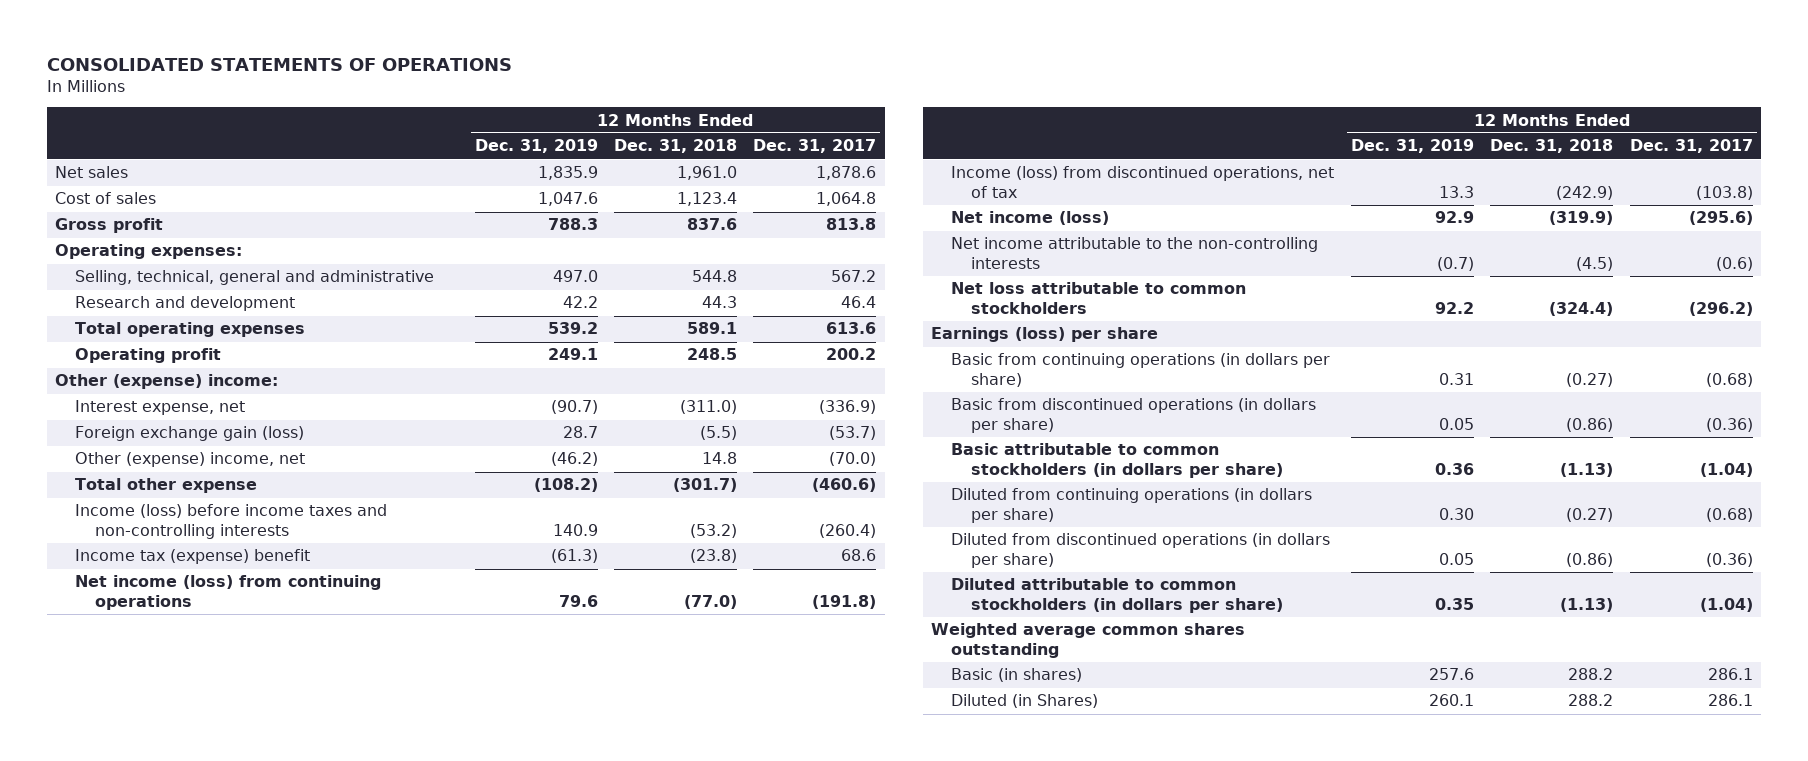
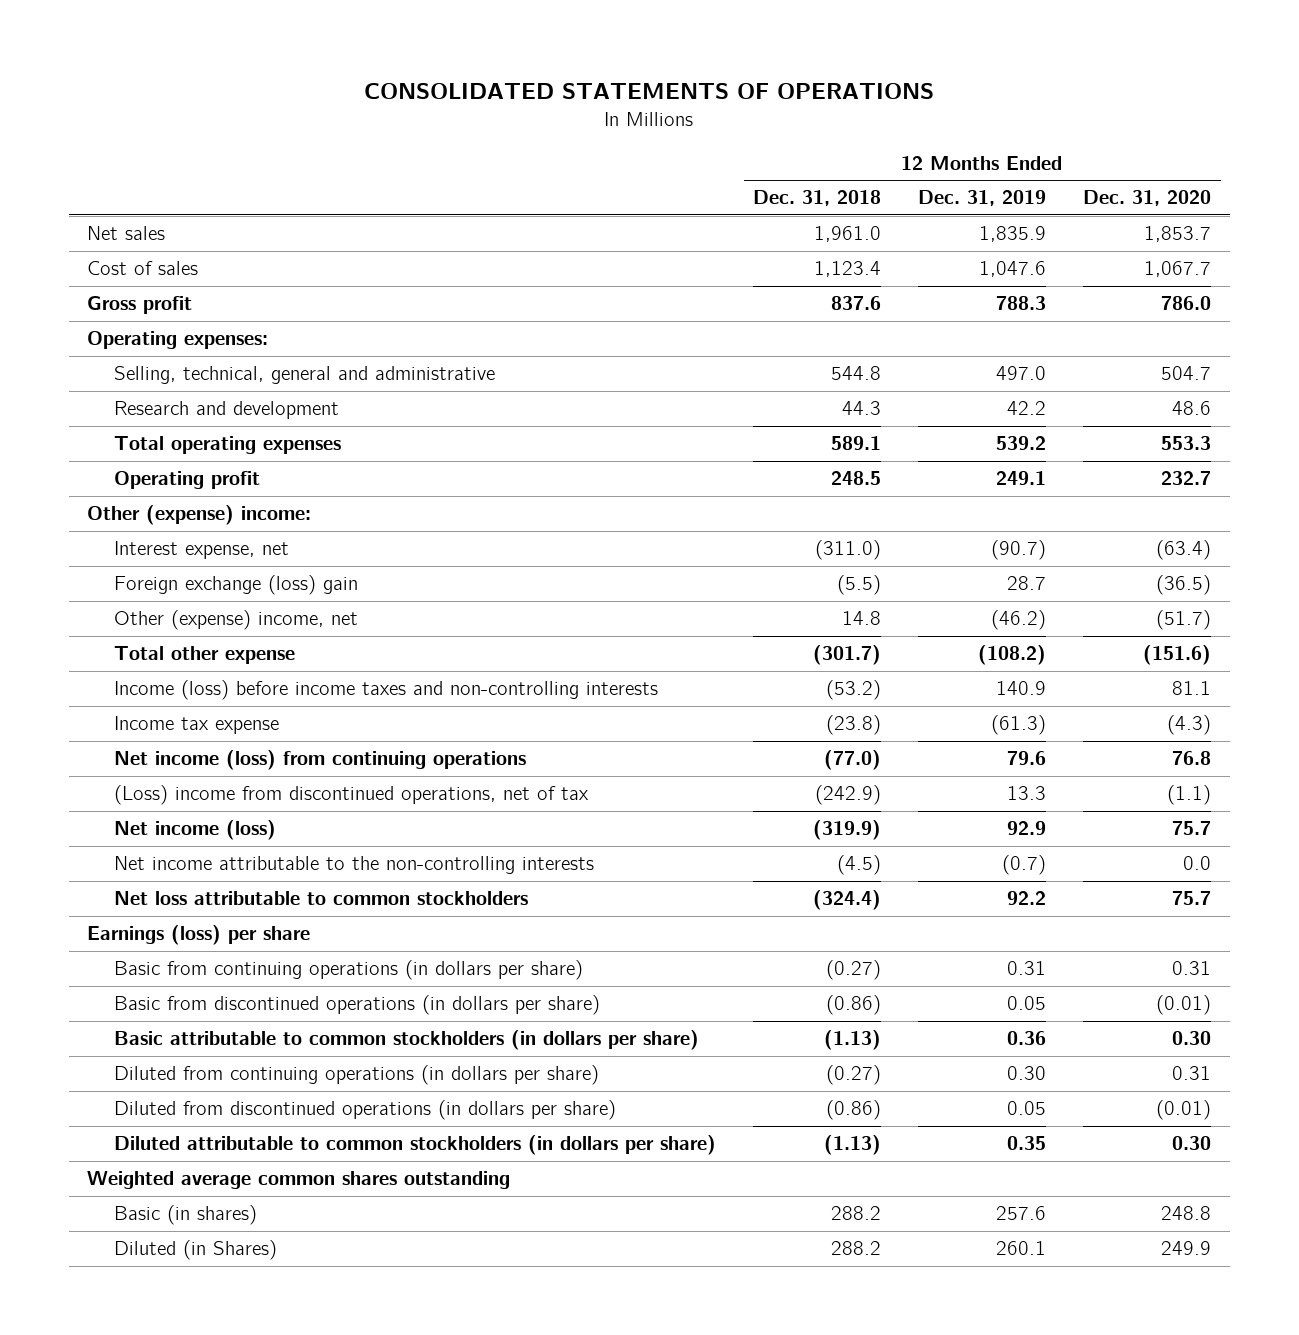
[753,139,877,154] Dec. 31, 2017 -> none
none -> [1083,190,1212,207] Dec. 31, 2020
[75,426,305,442] Foreign exchange gain (loss) -> [113,575,358,596] Foreign exchange (loss) gain
[75,549,311,565] Income tax (expense) benefit -> [113,716,279,735] Income tax expense
[951,166,1335,198] Income (loss) from discontinued operations, net of tax -> [113,785,589,806] (Loss) income from discontinued operations, net of tax

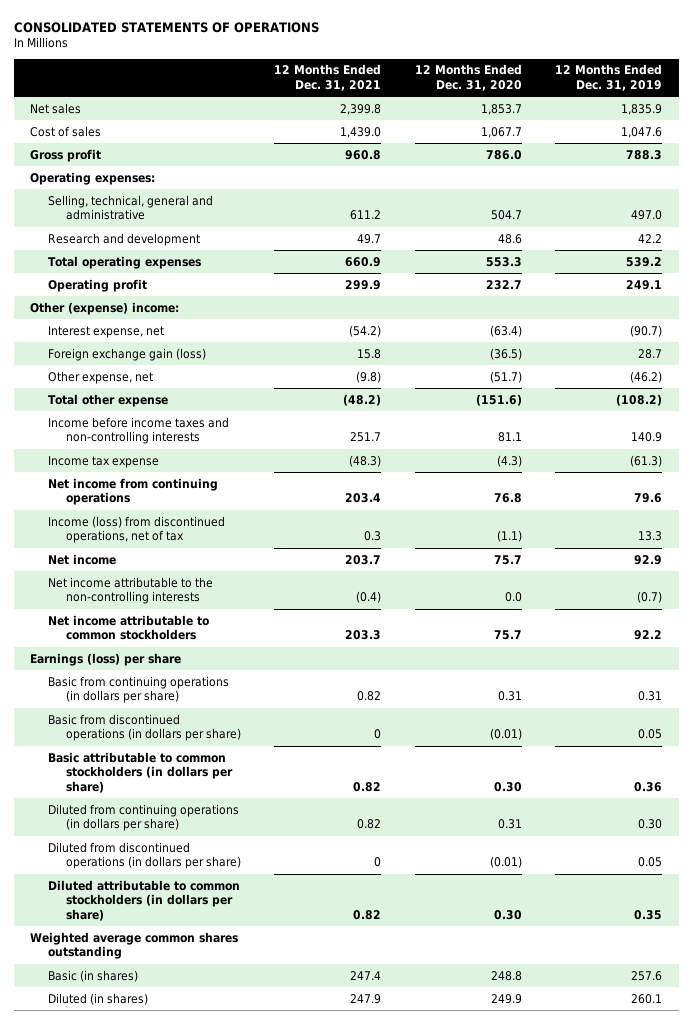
[752,190,881,207] Dec. 31, 2018 -> none
none -> [274,64,382,91] 12 Months Ended Dec. 31, 2021
[113,575,358,596] Foreign exchange (loss) gain -> [47,347,206,361] Foreign exchange gain (loss)
[113,610,358,631] Other (expense) income, net -> [47,370,153,384] Other expense, net
[113,680,658,701] Income (loss) before income taxes and non-controlling interests -> [47,416,229,445] Income before income taxes and non-controlling interests
[113,750,526,771] Net income (loss) from continuing operations -> [47,477,218,506] Net income from continuing operations
[113,785,589,806] (Loss) income from discontinued operations, net of tax -> [47,515,225,544] Income (loss) from discontinued operations, net of tax
[113,820,276,841] Net income (loss) -> [47,553,116,565] Net income
[113,891,528,906] Net loss attributable to common stockholders -> [47,614,209,641] Net income attributable to common stockholders
[113,1240,277,1261] Diluted (in Shares) -> [47,992,148,1005] Diluted (in shares)

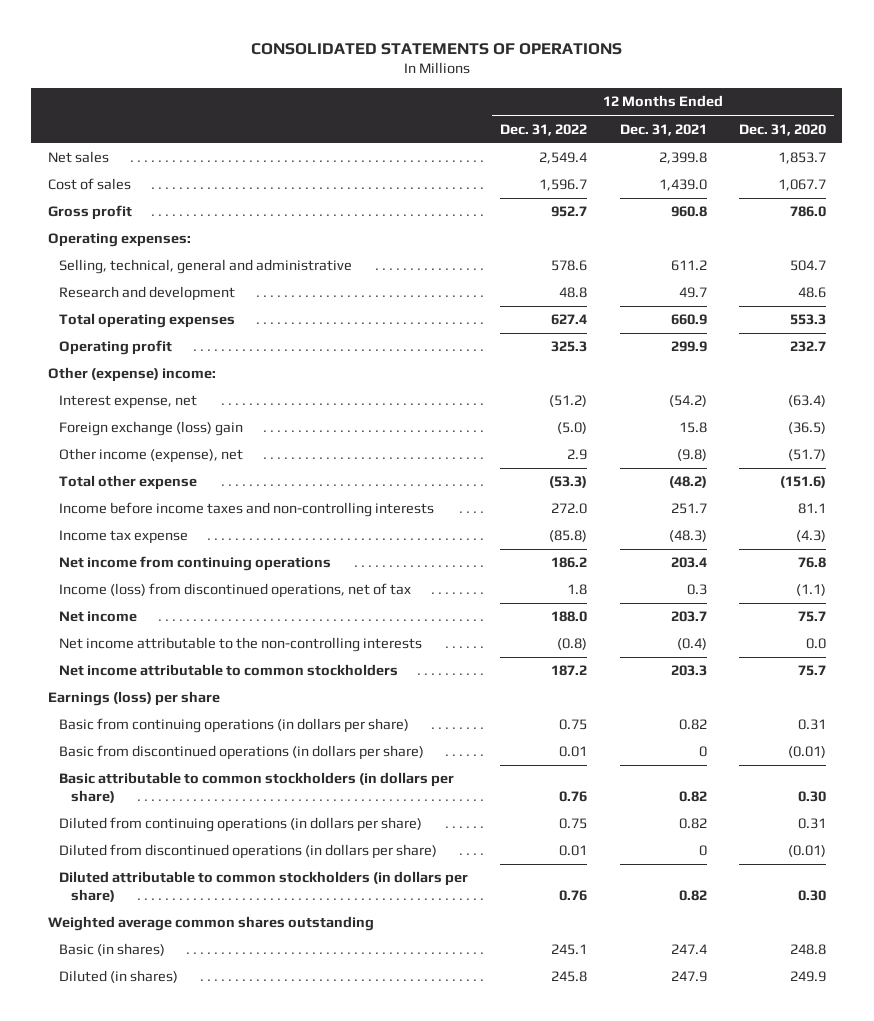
[555,64,663,91] 12 Months Ended Dec. 31, 2019 -> none
none -> [500,123,588,136] Dec. 31, 2022
[47,347,206,361] Foreign exchange gain (loss) -> [59,421,244,437] Foreign exchange (loss) gain
[47,370,153,384] Other expense, net -> [59,448,244,464] Other income (expense), net

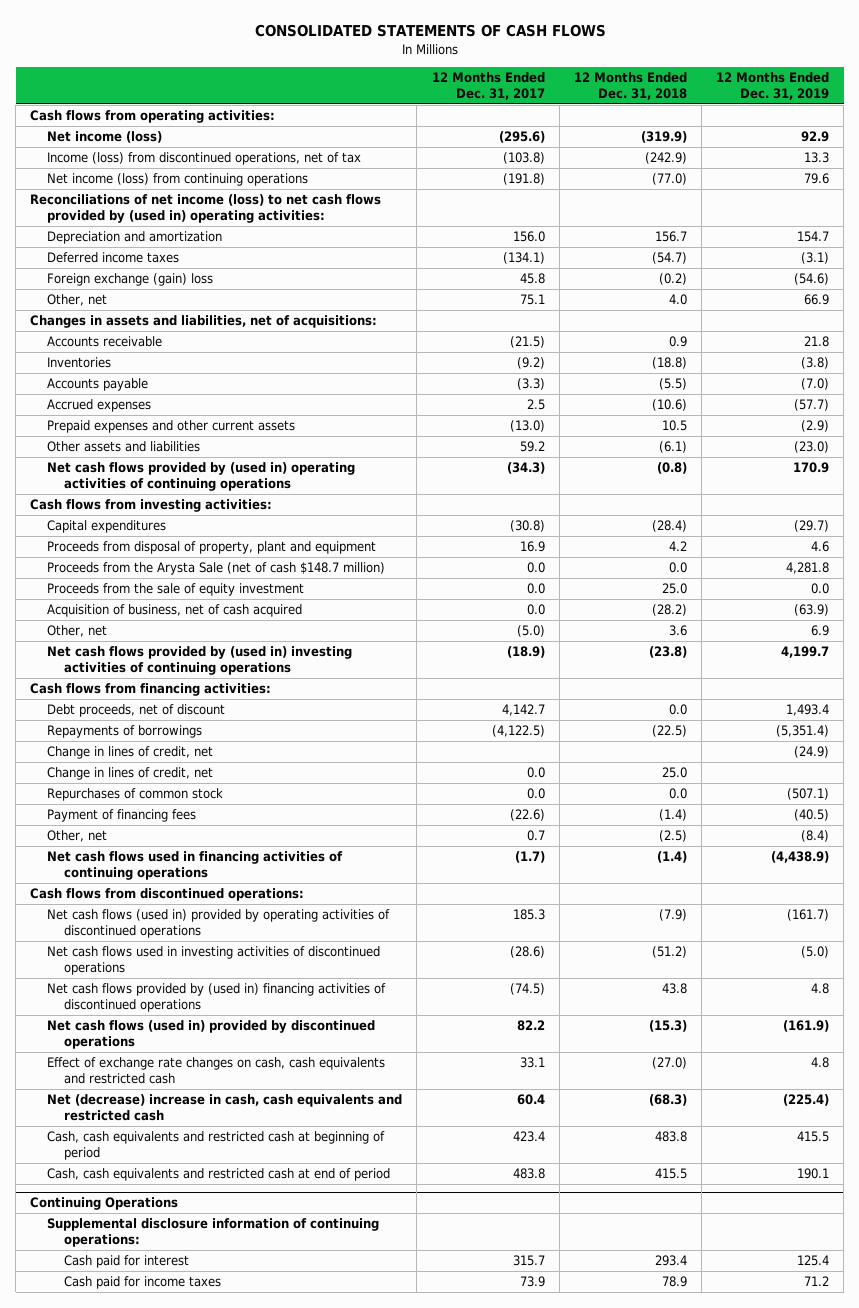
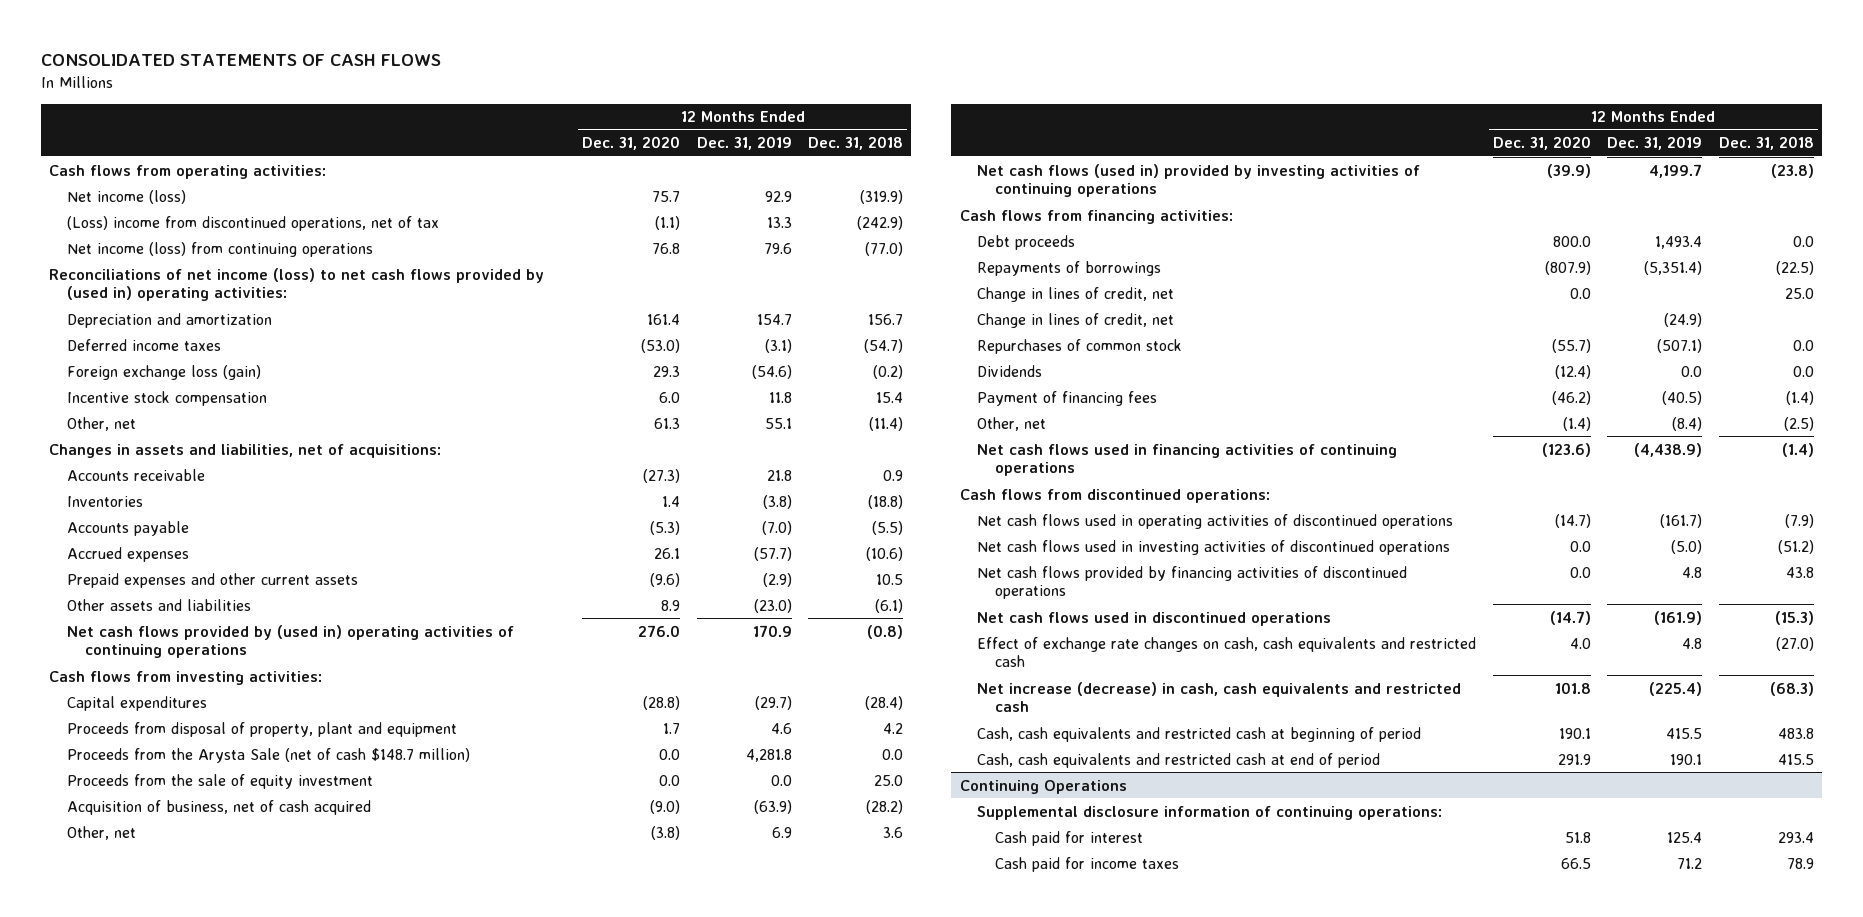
[431,71,545,101] 12 Months Ended Dec. 31, 2017 -> none
none -> [582,136,681,151] Dec. 31, 2020
[47,152,362,166] Income (loss) from discontinued operations, net of tax -> [66,215,439,231] (Loss) income from discontinued operations, net of tax
[47,273,214,287] Foreign exchange (gain) loss -> [66,364,261,380] Foreign exchange loss (gain)
none -> [66,390,267,406] Incentive stock compensation
[668,294,687,306] 4.0 -> [869,416,904,431] (11.4)
[804,294,830,306] 66.9 -> [764,417,792,429] 55.1
[47,646,353,676] Net cash flows provided by (used in) investing activities of continuing operations -> [977,163,1421,198] Net cash flows (used in) provided by investing activities of continuing operations
[47,704,226,718] Debt proceeds, net of discount -> [977,234,1076,250] Debt proceeds
[47,746,214,760] Change in lines of credit, net -> [977,312,1175,328] Change in lines of credit, net
none -> [977,364,1043,377] Dividends
[47,909,391,939] Net cash flows (used in) provided by operating activities of discontinued operations -> [977,513,1454,529] Net cash flows used in operating activities of discontinued operations
[47,983,387,1013] Net cash flows provided by (used in) financing activities of discontinued operations -> [977,565,1408,600] Net cash flows provided by financing activities of discontinued operations
[47,1020,376,1050] Net cash flows (used in) provided by discontinued operations -> [977,611,1332,626] Net cash flows used in discontinued operations
[47,1094,403,1122] Net (decrease) increase in cash, cash equivalents and restricted cash -> [977,681,1462,713] Net increase (decrease) in cash, cash equivalents and restricted cash

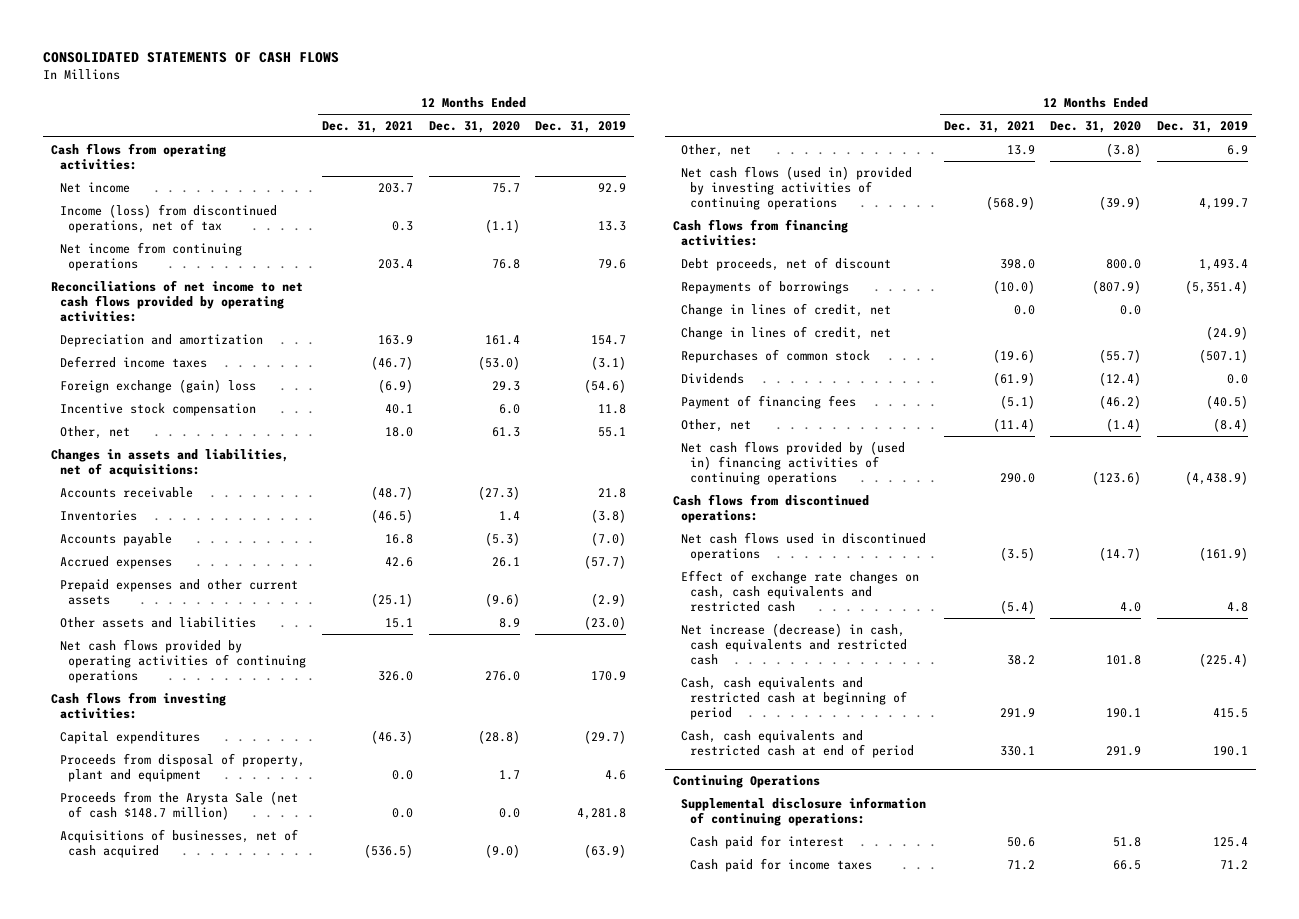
[808,136,904,151] Dec. 31, 2018 -> none
none -> [321,120,413,133] Dec. 31, 2021
[66,189,186,204] Net income (loss) -> [59,181,130,193] Net income
[66,215,439,231] (Loss) income from discontinued operations, net of tax -> [59,203,277,234] Income (loss) from discontinued operations, net of tax
[66,241,373,257] Net income (loss) from continuing operations -> [59,241,242,272] Net income from continuing operations
[49,267,545,302] Reconciliations of net income (loss) to net cash flows provided by (used in) operating activities: -> [50,279,303,323] Reconciliations of net income to net cash flows provided by operating activities:
[66,364,261,380] Foreign exchange loss (gain) -> [59,378,256,393] Foreign exchange (gain) loss
[66,624,514,659] Net cash flows provided by (used in) operating activities of continuing operations -> [59,638,307,684] Net cash flows provided by operating activities of continuing operations
[66,773,373,789] Proceeds from the sale of equity investment -> none
[66,799,371,815] Acquisition of business, net of cash acquired -> [59,828,298,859] Acquisitions of businesses, net of cash acquired
[977,234,1076,250] Debt proceeds -> [681,256,892,271] Debt proceeds, net of discount
[977,443,1398,477] Net cash flows used in financing activities of continuing operations -> [681,440,906,486] Net cash flows provided by (used in) financing activities of continuing operations
[977,513,1454,529] Net cash flows used in operating activities of discontinued operations -> none
[977,539,1451,555] Net cash flows used in investing activities of discontinued operations -> none
[977,565,1408,600] Net cash flows provided by financing activities of discontinued operations -> none

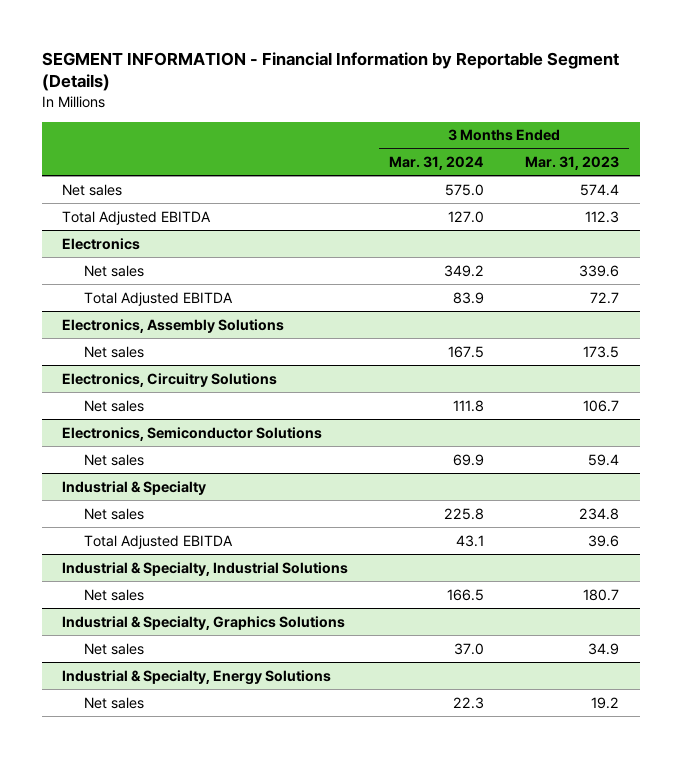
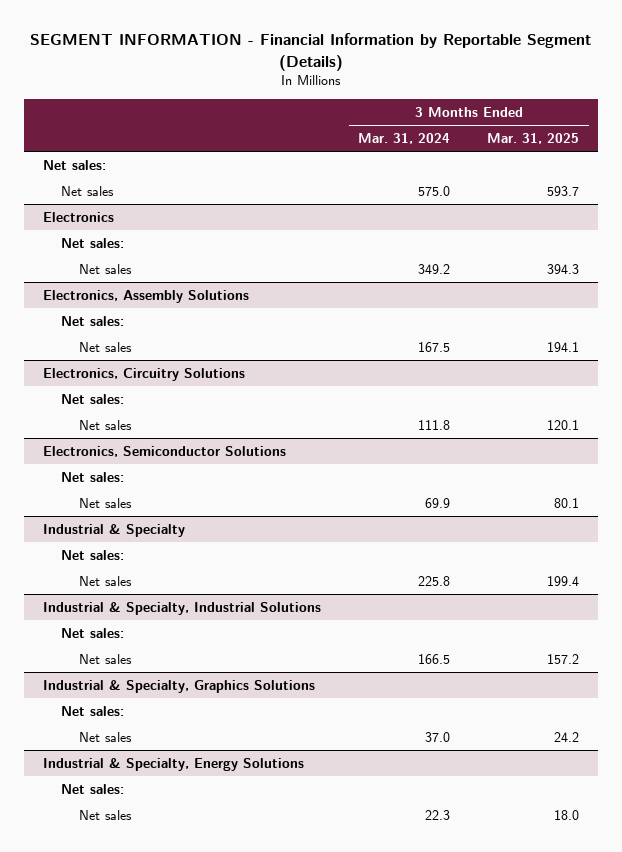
[525,156,620,171] Mar. 31, 2023 -> none
none -> [487,132,580,144] Mar. 31, 2025
none -> [42,159,106,170] Net sales:
[62,210,212,225] Total Adjusted EBITDA -> none
none -> [60,237,124,248] Net sales:
[84,291,234,306] Total Adjusted EBITDA -> none
none -> [60,315,124,326] Net sales:
none -> [60,393,124,404] Net sales:
none -> [60,471,124,482] Net sales:
none -> [60,549,124,560] Net sales:
[84,534,234,549] Total Adjusted EBITDA -> none
none -> [60,627,124,638] Net sales:
none -> [60,705,124,716] Net sales:
none -> [60,783,124,794] Net sales:

